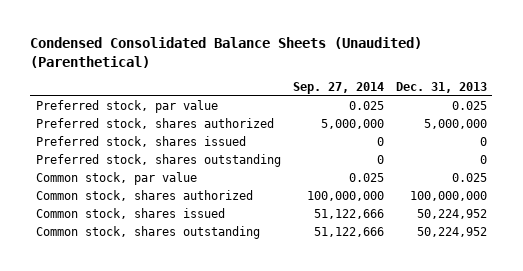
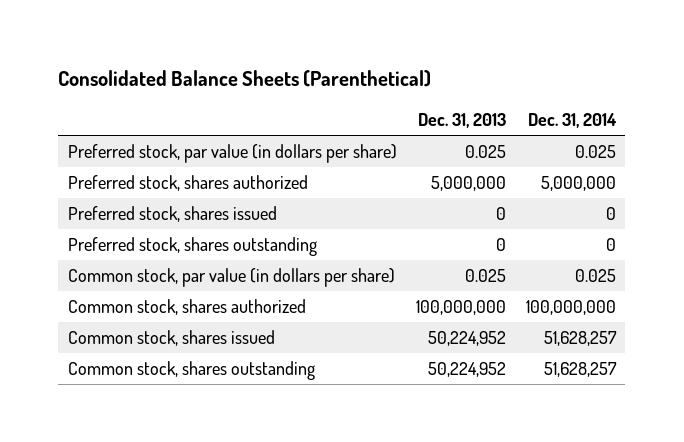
[30,37,423,68] Condensed Consolidated Balance Sheets (Unaudited) (Parenthetical) -> [58,69,432,87] Consolidated Balance Sheets (Parenthetical)
[292,82,384,95] Sep. 27, 2014 -> none
none -> [527,113,617,129] Dec. 31, 2014
[36,100,219,114] Preferred stock, par value -> [67,144,397,164] Preferred stock, par value (in dollars per share)
[36,172,198,186] Common stock, par value -> [67,268,395,288] Common stock, par value (in dollars per share)

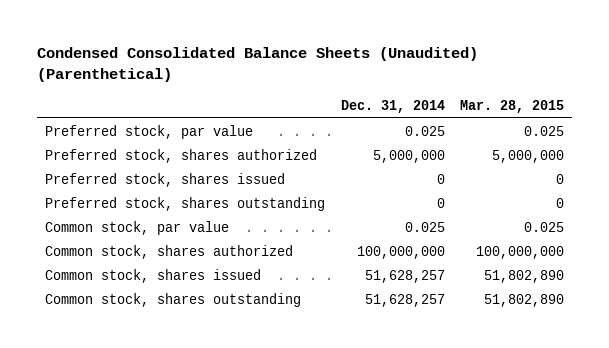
[58,69,432,87] Consolidated Balance Sheets (Parenthetical) -> [36,47,478,83] Condensed Consolidated Balance Sheets (Unaudited) (Parenthetical)
[418,113,507,129] Dec. 31, 2013 -> none
none -> [460,99,565,113] Mar. 28, 2015
[67,144,397,164] Preferred stock, par value (in dollars per share) -> [44,124,253,139] Preferred stock, par value
[67,268,395,288] Common stock, par value (in dollars per share) -> [44,220,229,235] Common stock, par value

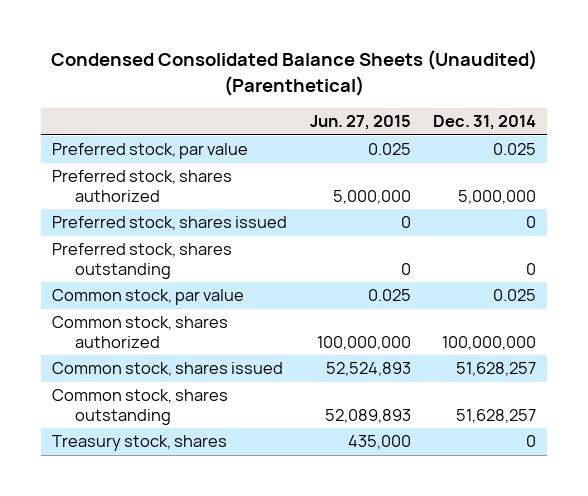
[460,99,565,113] Mar. 28, 2015 -> none
none -> [309,115,411,131] Jun. 27, 2015
none -> [52,435,228,452] Treasury stock, shares

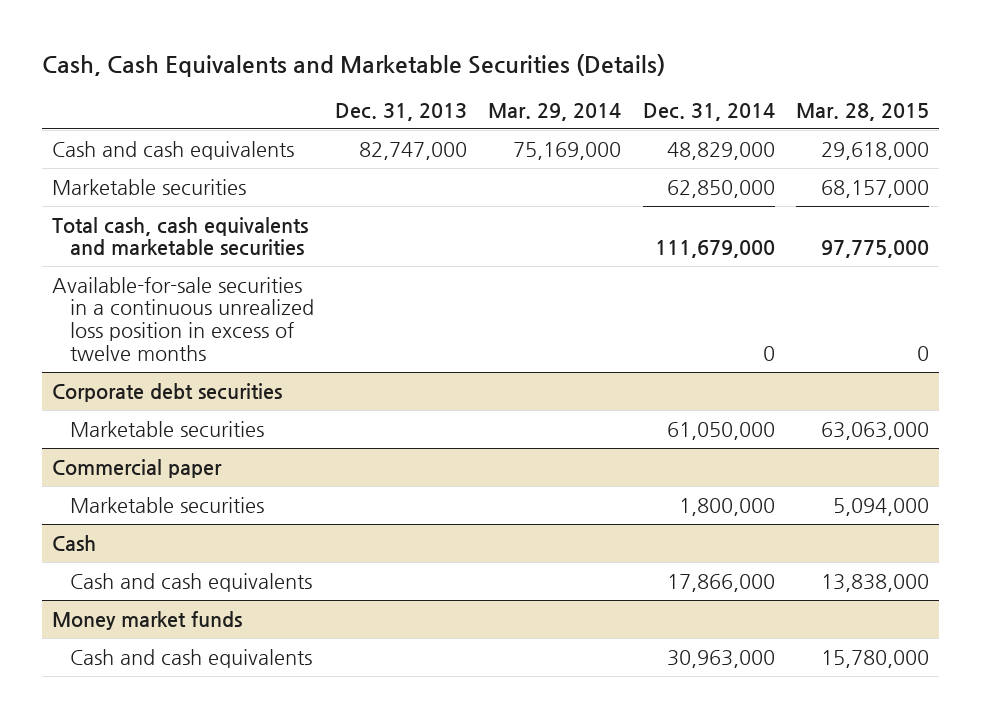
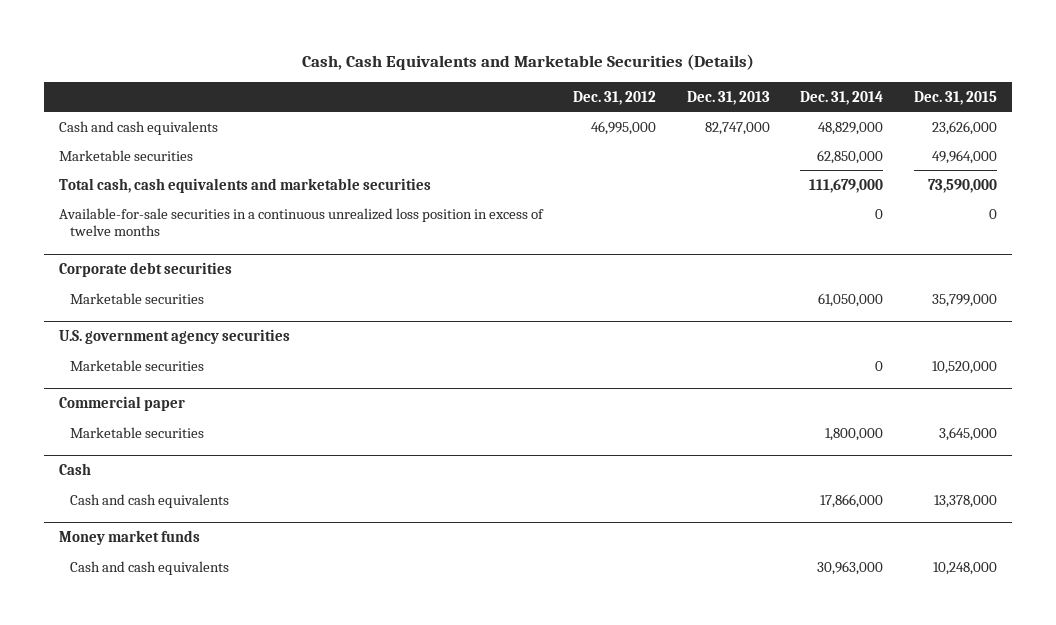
[488,102,622,121] Mar. 29, 2014 -> none
[795,102,929,121] Mar. 28, 2015 -> none
none -> [573,90,657,105] Dec. 31, 2012
none -> [913,90,997,105] Dec. 31, 2015
none -> [59,329,291,345] U.S. government agency securities
none -> [70,359,205,371] Marketable securities

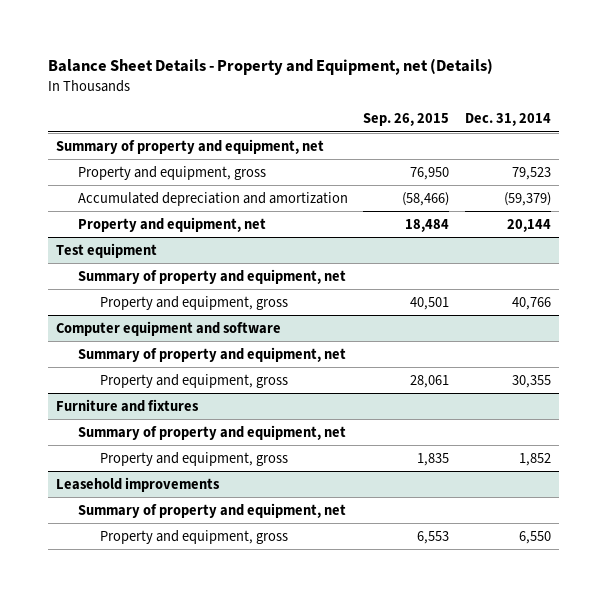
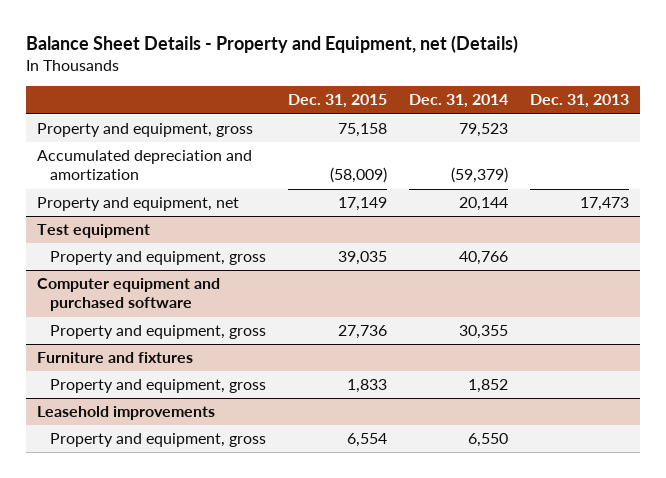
[363,113,450,127] Sep. 26, 2015 -> none
none -> [287,94,387,109] Dec. 31, 2015
none -> [530,94,630,109] Dec. 31, 2013
[56,139,325,155] Summary of property and equipment, net -> none
[78,269,347,285] Summary of property and equipment, net -> none
[78,347,347,363] Summary of property and equipment, net -> none
[56,321,282,337] Computer equipment and software -> [37,278,221,312] Computer equipment and purchased software
[78,425,347,441] Summary of property and equipment, net -> none
[78,503,347,519] Summary of property and equipment, net -> none

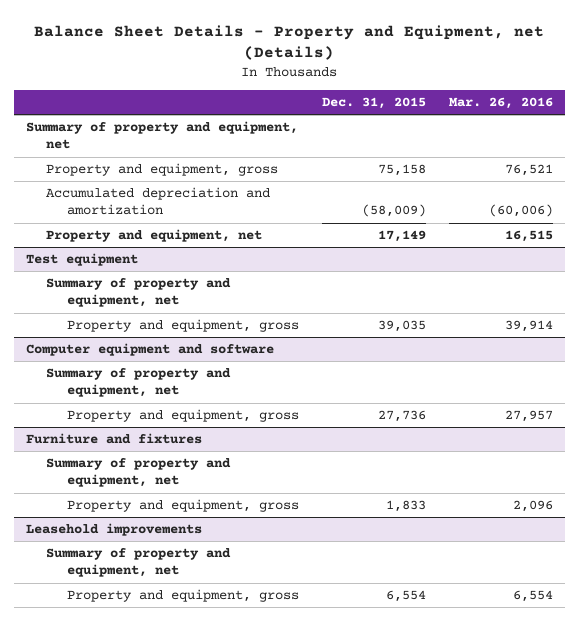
[408,94,508,109] Dec. 31, 2014 -> none
[530,94,630,109] Dec. 31, 2013 -> none
none -> [449,96,554,109] Mar. 26, 2016
none -> [25,121,298,150] Summary of property and equipment, net
none -> [46,278,232,308] Summary of property and equipment, net
[37,278,221,312] Computer equipment and purchased software -> [25,343,274,357] Computer equipment and software
none -> [46,368,232,398] Summary of property and equipment, net
none -> [46,458,232,488] Summary of property and equipment, net
none -> [46,548,232,578] Summary of property and equipment, net

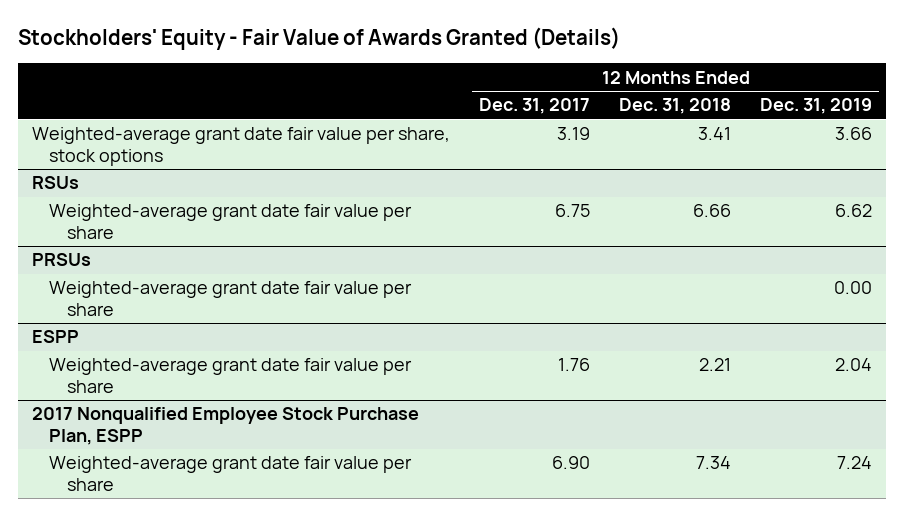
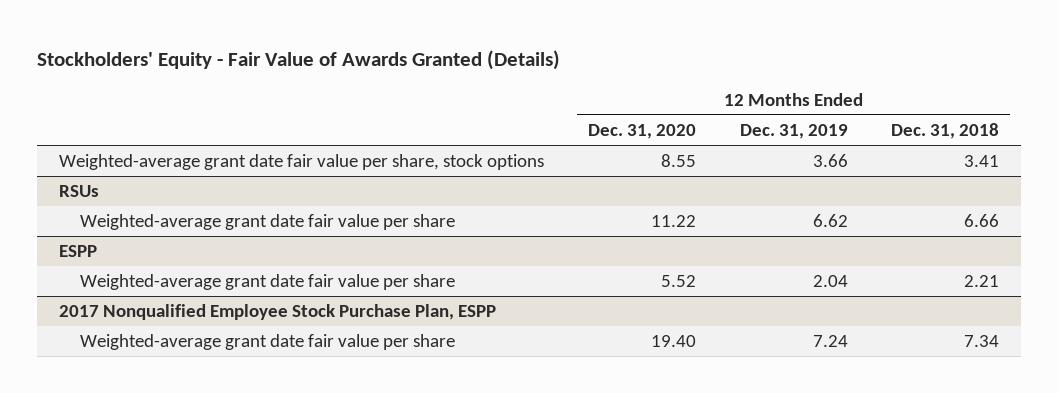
[479,98,591,115] Dec. 31, 2017 -> none
none -> [587,124,696,140] Dec. 31, 2020
[32,253,92,267] PRSUs -> none
[49,281,413,316] Weighted-average grant date fair value per share -> none

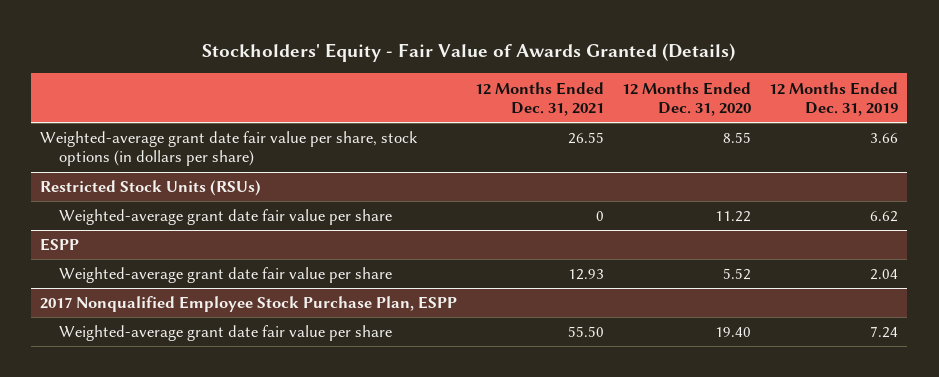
[891,123,1000,140] Dec. 31, 2018 -> none
none -> [475,81,605,116] 12 Months Ended Dec. 31, 2021
[59,154,545,171] Weighted-average grant date fair value per share, stock options -> [40,131,419,167] Weighted-average grant date fair value per share, stock options (in dollars per share)
[59,185,100,198] RSUs -> [40,180,262,197] Restricted Stock Units (RSUs)

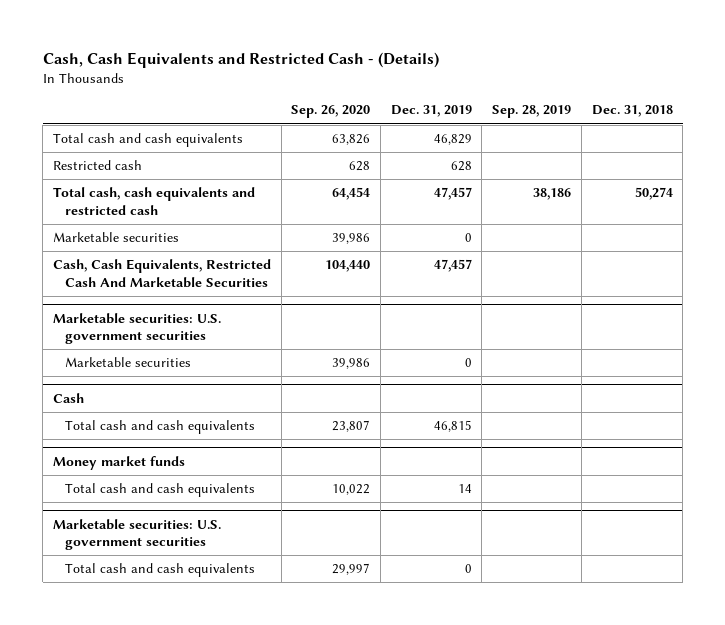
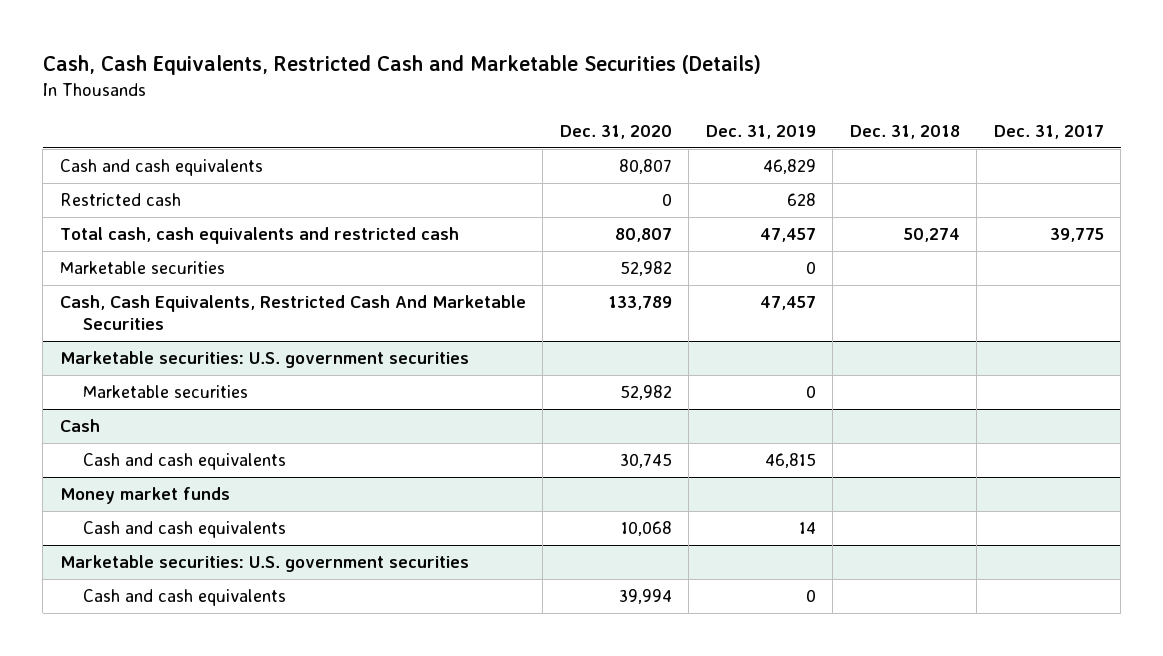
[42,52,439,69] Cash, Cash Equivalents and Restricted Cash - (Details) -> [42,55,761,76] Cash, Cash Equivalents, Restricted Cash and Marketable Securities (Details)
[291,105,371,119] Sep. 26, 2020 -> none
[492,105,572,119] Sep. 28, 2019 -> none
none -> [559,124,672,139] Dec. 31, 2020
none -> [993,124,1104,139] Dec. 31, 2017
[52,133,243,148] Total cash and cash equivalents -> [59,159,263,177] Cash and cash equivalents
[65,420,256,435] Total cash and cash equivalents -> [82,453,286,471] Cash and cash equivalents
[65,483,256,498] Total cash and cash equivalents -> [82,521,286,539] Cash and cash equivalents
[65,563,256,578] Total cash and cash equivalents -> [82,589,286,607] Cash and cash equivalents

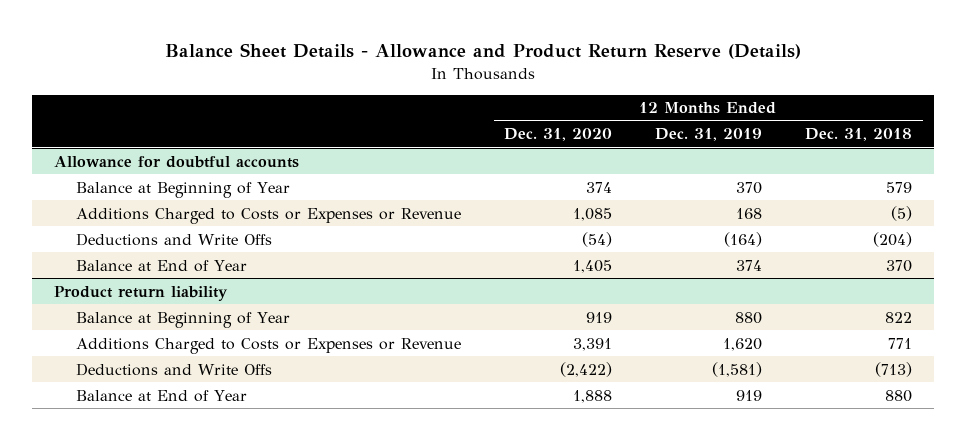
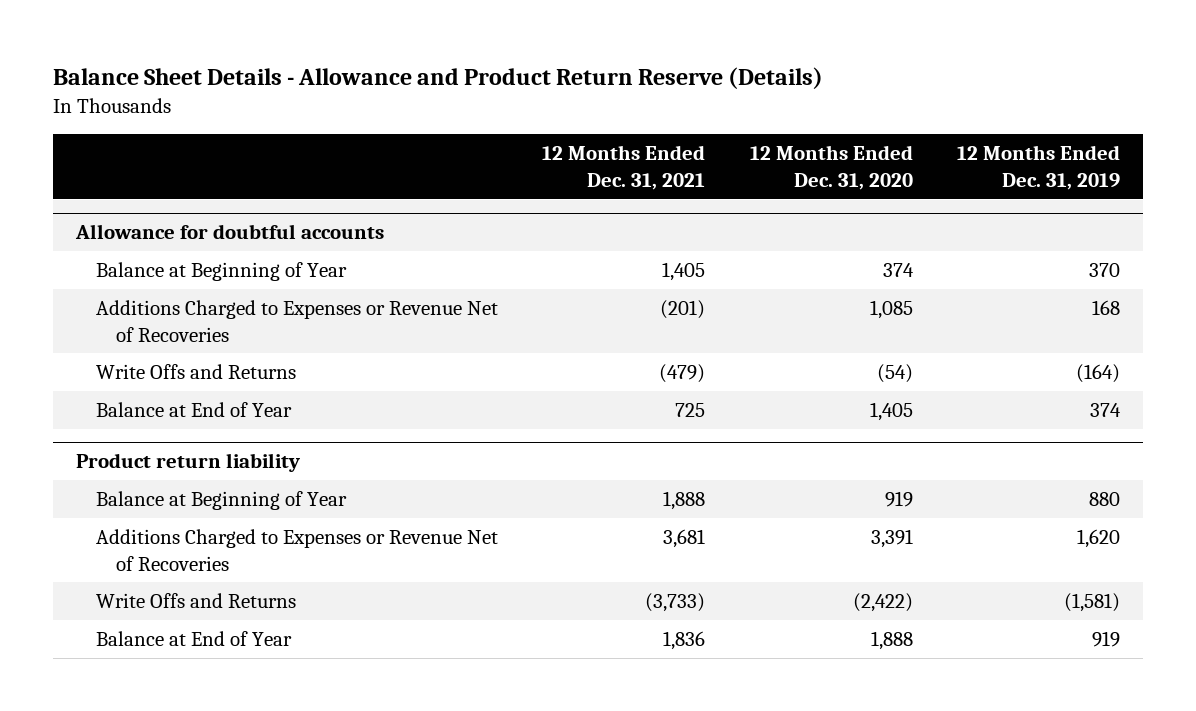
[805,128,913,142] Dec. 31, 2018 -> none
none -> [542,145,706,190] 12 Months Ended Dec. 31, 2021
[76,207,462,224] Additions Charged to Costs or Expenses or Revenue -> [95,299,498,342] Additions Charged to Expenses or Revenue Net of Recoveries
[76,232,273,246] Deductions and Write Offs -> [95,363,296,379] Write Offs and Returns
[76,337,462,354] Additions Charged to Costs or Expenses or Revenue -> [95,528,498,571] Additions Charged to Expenses or Revenue Net of Recoveries
[76,362,273,376] Deductions and Write Offs -> [95,592,296,608] Write Offs and Returns

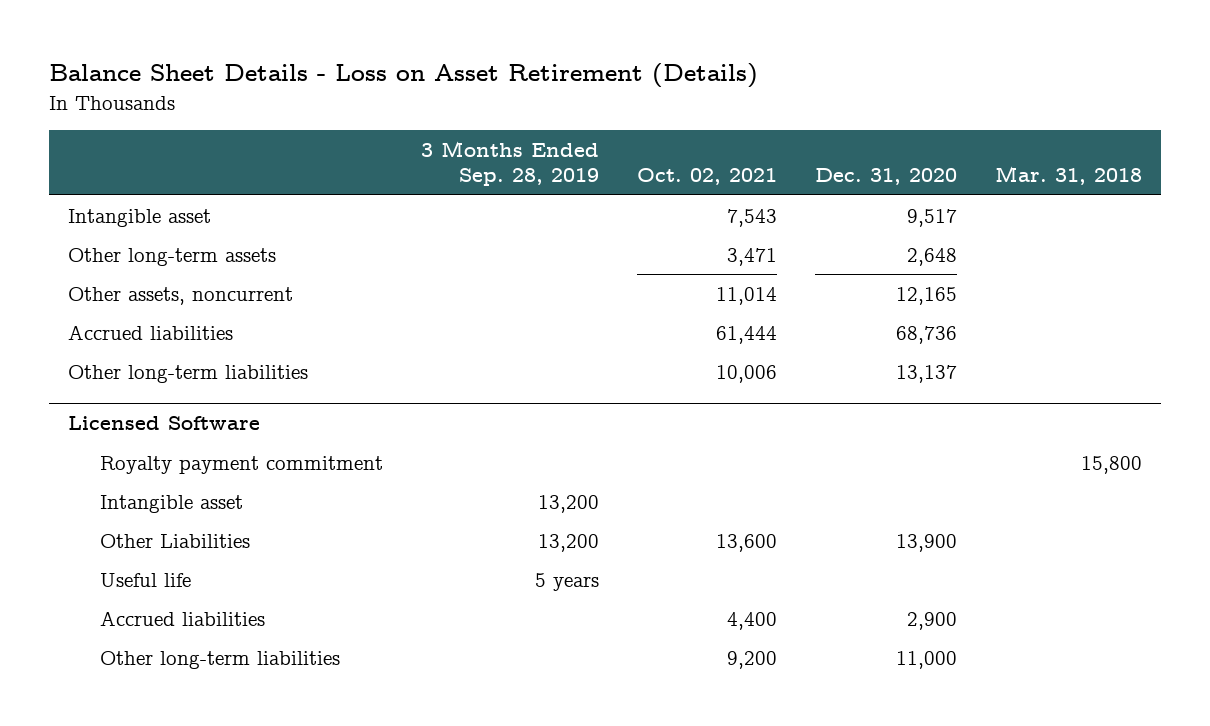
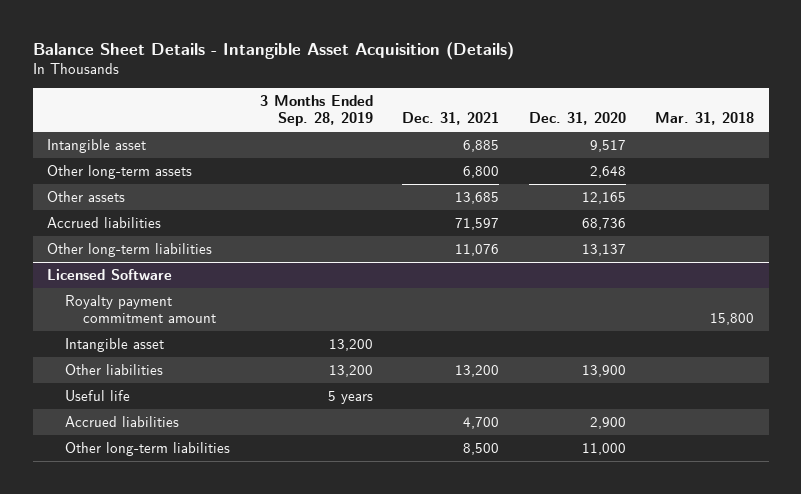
[48,63,758,89] Balance Sheet Details - Loss on Asset Retirement (Details) -> [32,41,514,60] Balance Sheet Details - Intangible Asset Acquisition (Details)
[636,168,777,186] Oct. 02, 2021 -> none
none -> [402,112,500,126] Dec. 31, 2021
[68,286,294,305] Other assets, noncurrent -> [47,191,126,203] Other assets
[99,455,383,474] Royalty payment commitment -> [65,295,217,323] Royalty payment commitment amount
[99,533,250,548] Other Liabilities -> [65,364,164,376] Other liabilities

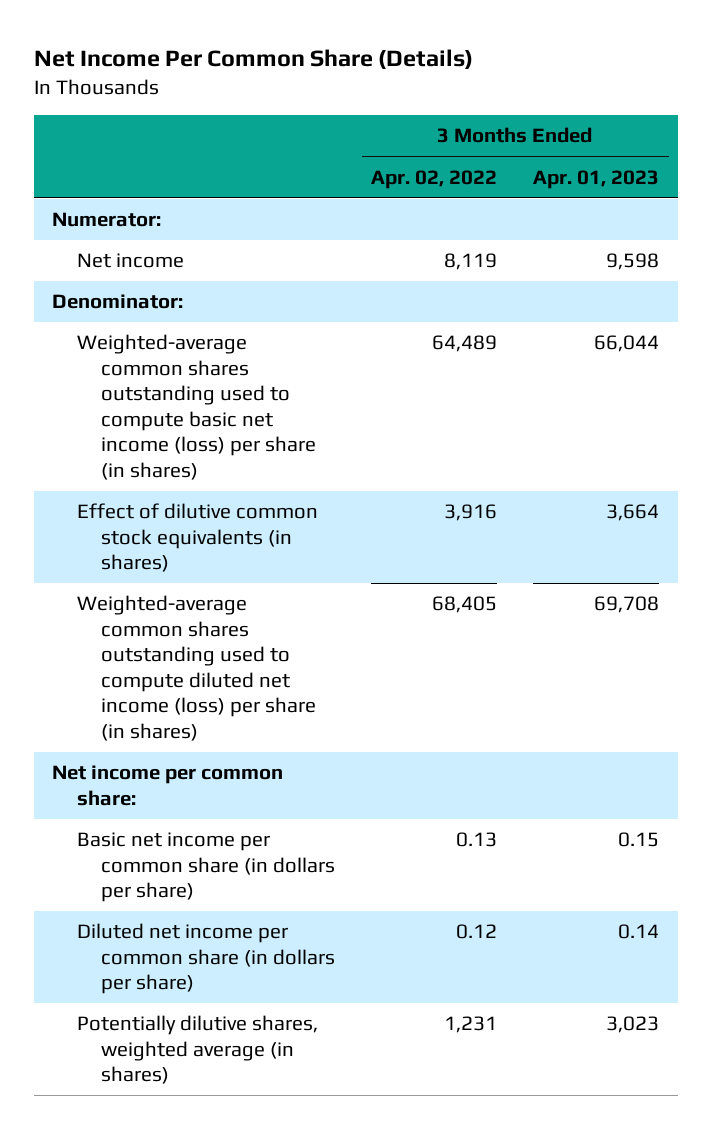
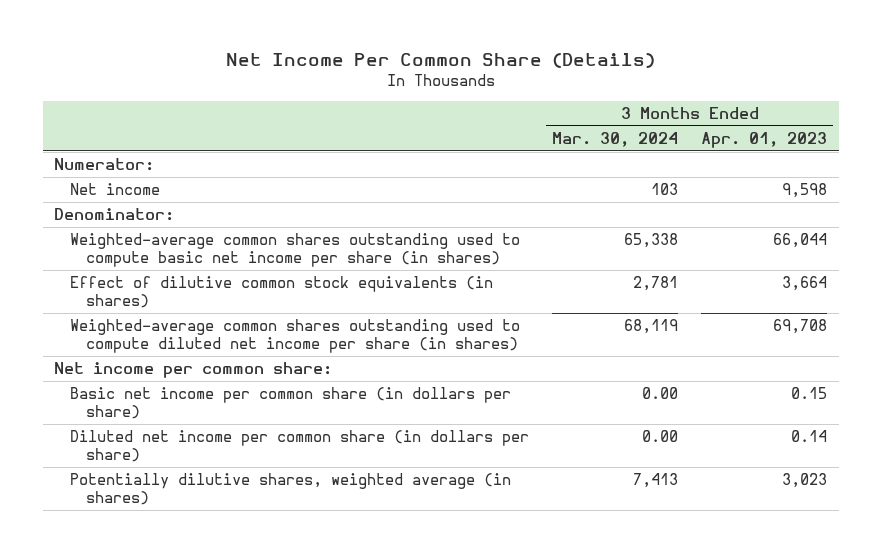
[371,169,498,189] Apr. 02, 2022 -> none
none -> [552,132,679,148] Mar. 30, 2024
[76,334,316,480] Weighted-average common shares outstanding used to compute basic net income (loss) per share (in shares) -> [69,233,520,267] Weighted-average common shares outstanding used to compute basic net income per share (in shares)
[76,595,316,741] Weighted-average common shares outstanding used to compute diluted net income (loss) per share (in shares) -> [69,319,520,353] Weighted-average common shares outstanding used to compute diluted net income per share (in shares)

